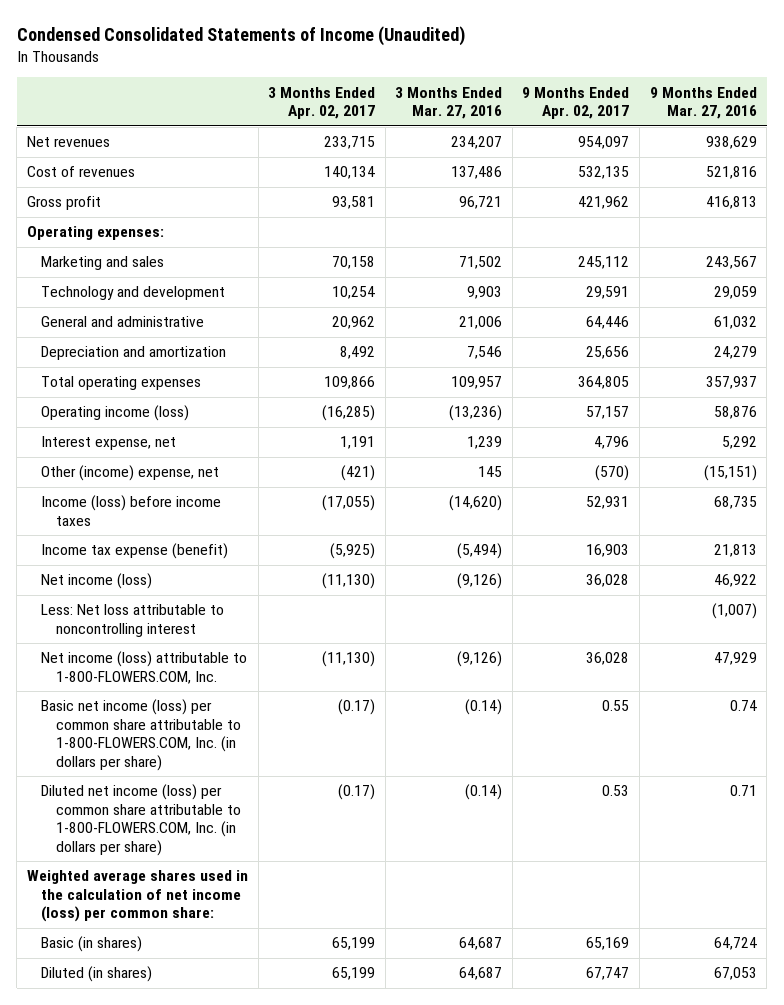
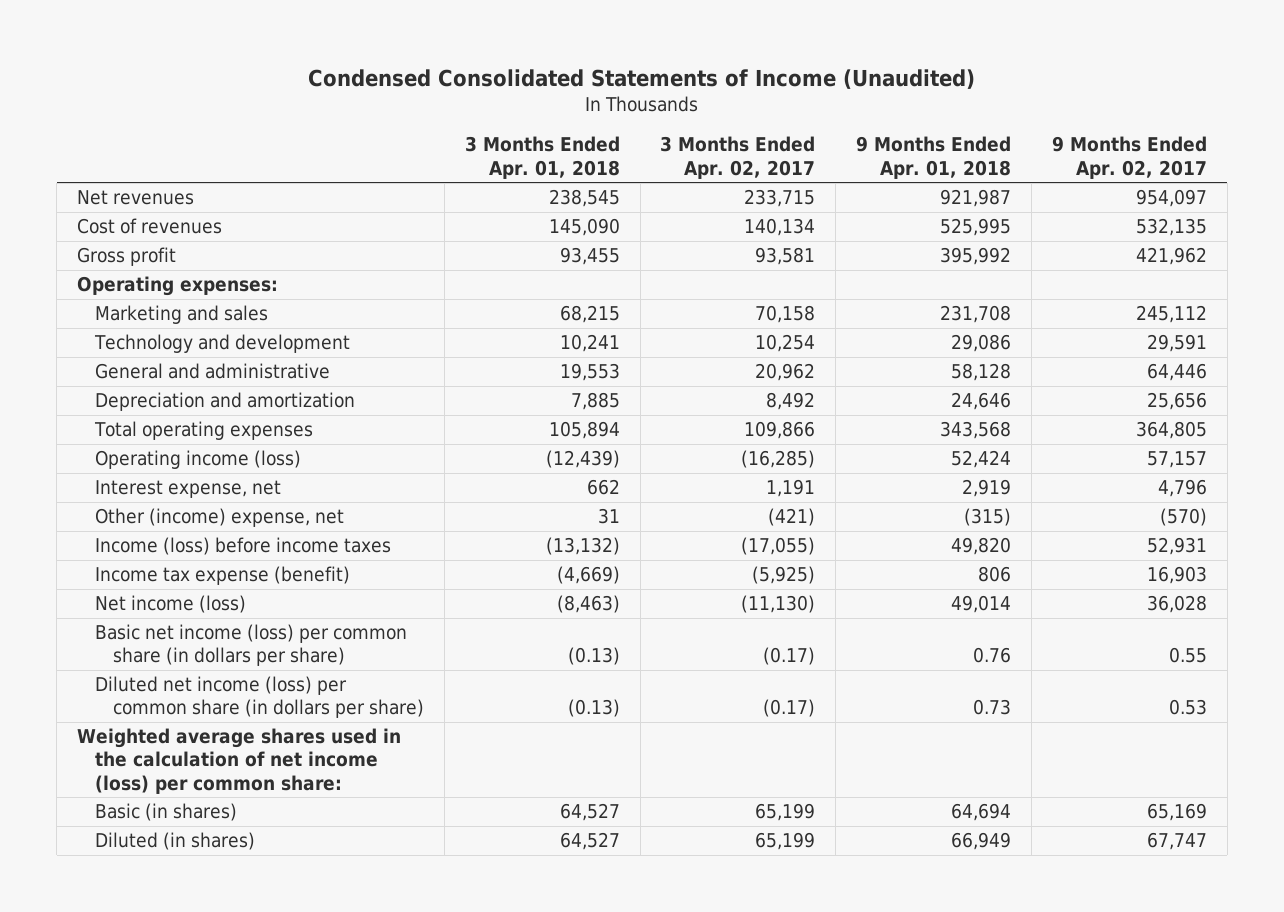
[395,86,503,120] 3 Months Ended Mar. 27, 2016 -> none
[649,86,757,120] 9 Months Ended Mar. 27, 2016 -> none
none -> [464,136,620,179] 3 Months Ended Apr. 01, 2018
none -> [856,136,1012,179] 9 Months Ended Apr. 01, 2018
[41,604,225,637] Less: Net loss attributable to noncontrolling interest -> none
[41,651,248,684] Net income (loss) attributable to 1-800-FLOWERS.COM, Inc. -> none
[41,699,241,771] Basic net income (loss) per common share attributable to 1-800-FLOWERS.COM, Inc. (in dollars per share) -> [95,624,408,667] Basic net income (loss) per common share (in dollars per share)
[41,784,241,856] Diluted net income (loss) per common share attributable to 1-800-FLOWERS.COM, Inc. (in dollars per share) -> [95,676,424,719] Diluted net income (loss) per common share (in dollars per share)

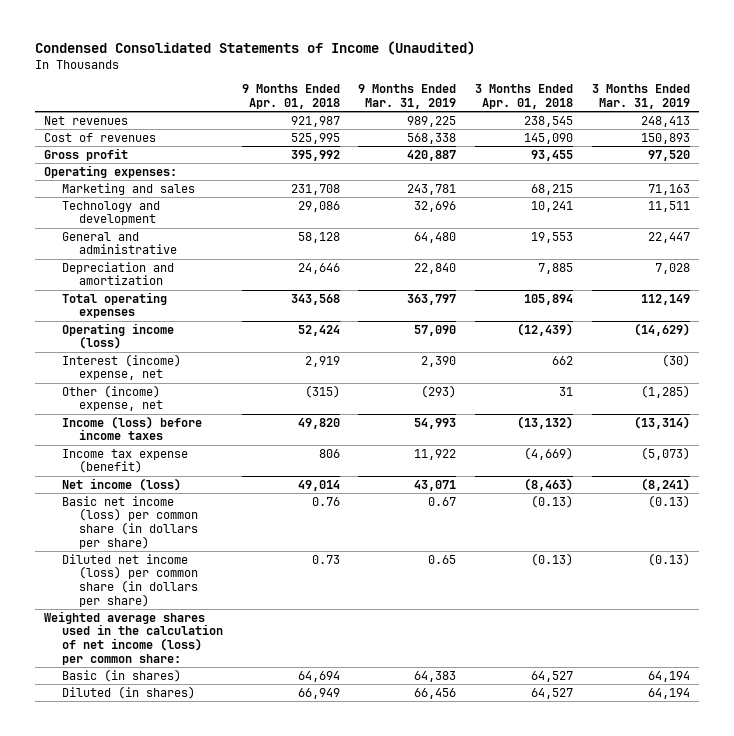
[660,136,816,179] 3 Months Ended Apr. 02, 2017 -> none
[1051,136,1207,179] 9 Months Ended Apr. 02, 2017 -> none
none -> [358,84,457,109] 9 Months Ended Mar. 31, 2019
none -> [591,84,690,109] 3 Months Ended Mar. 31, 2019
[95,480,282,499] Interest expense, net -> [61,353,181,381] Interest (income) expense, net

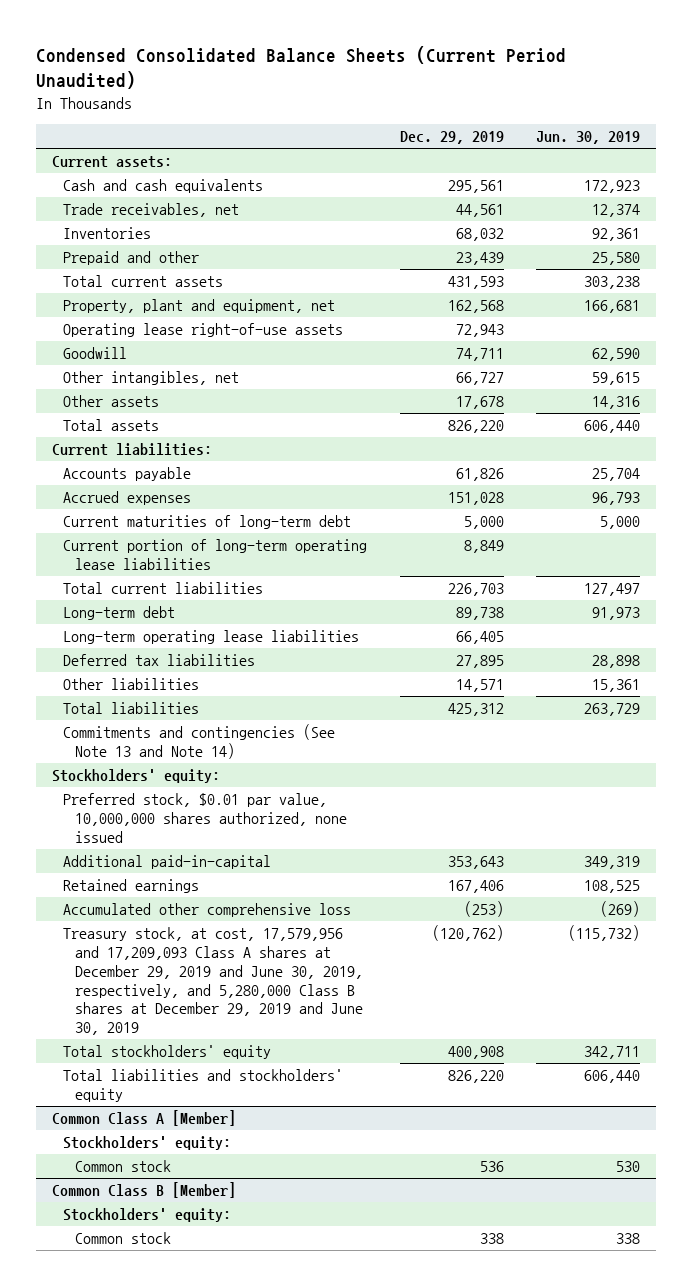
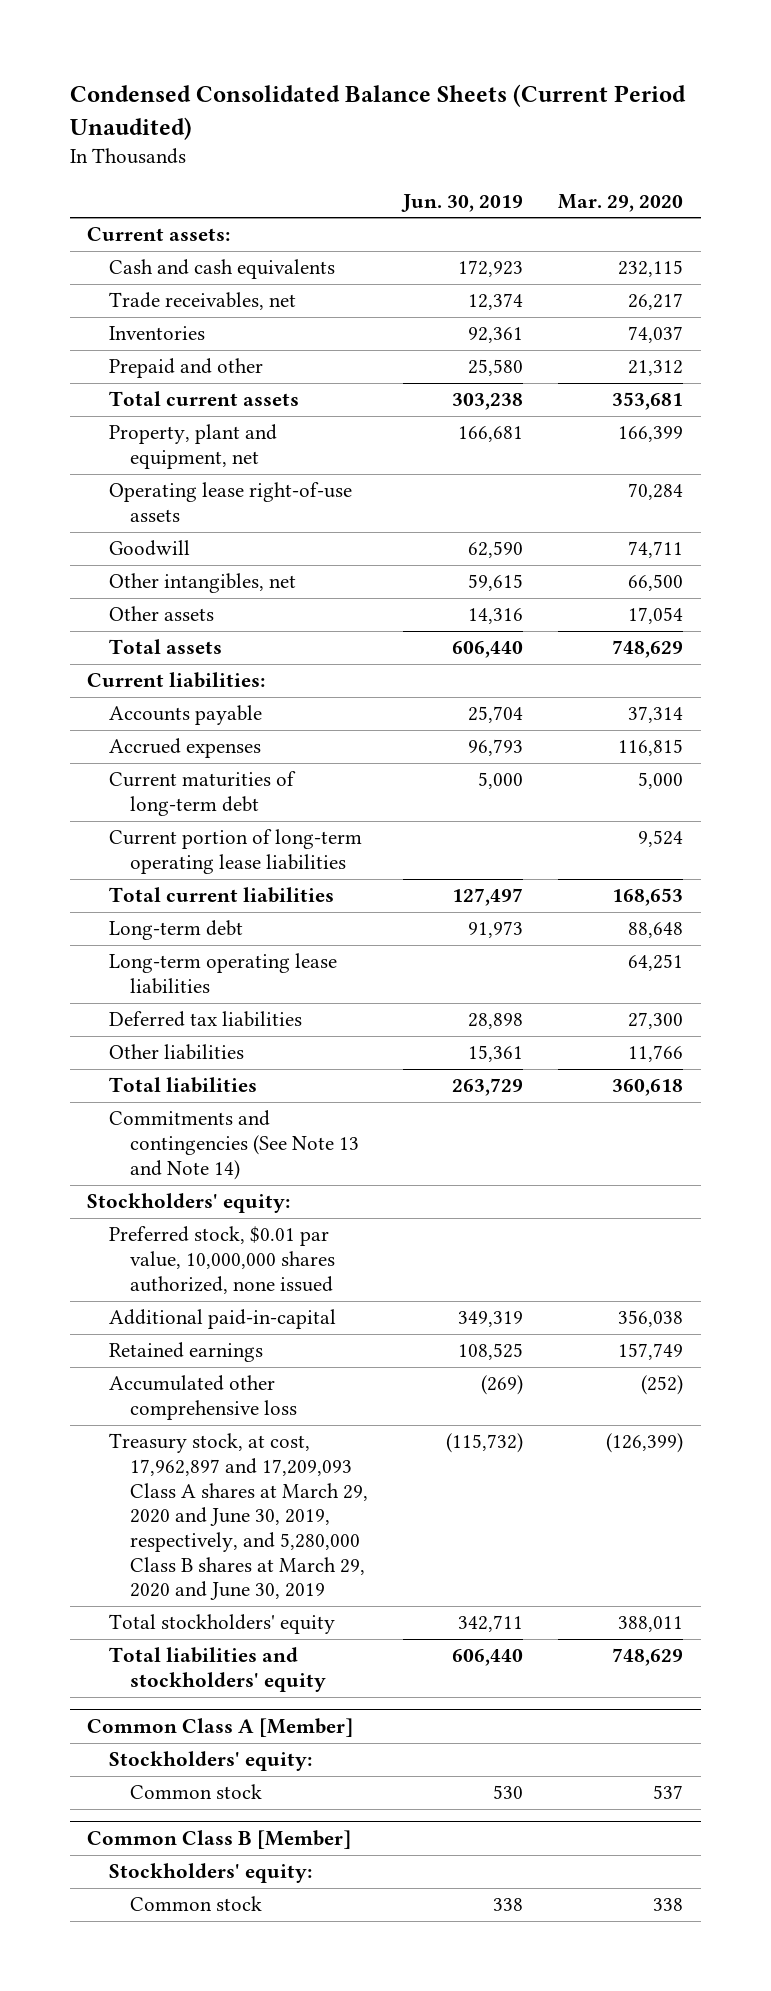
[399,131,504,145] Dec. 29, 2019 -> none
none -> [558,193,684,212] Mar. 29, 2020
[63,927,363,1036] Treasury stock, at cost, 17,579,956 and 17,209,093 Class A shares at December 29, 2019 and June 30, 2019, respectively, and 5,280,000 Class B shares at December 29, 2019 and June 30, 2019 -> [108,1433,369,1601] Treasury stock, at cost, 17,962,897 and 17,209,093 Class A shares at March 29, 2020 and June 30, 2019, respectively, and 5,280,000 Class B shares at March 29, 2020 and June 30, 2019

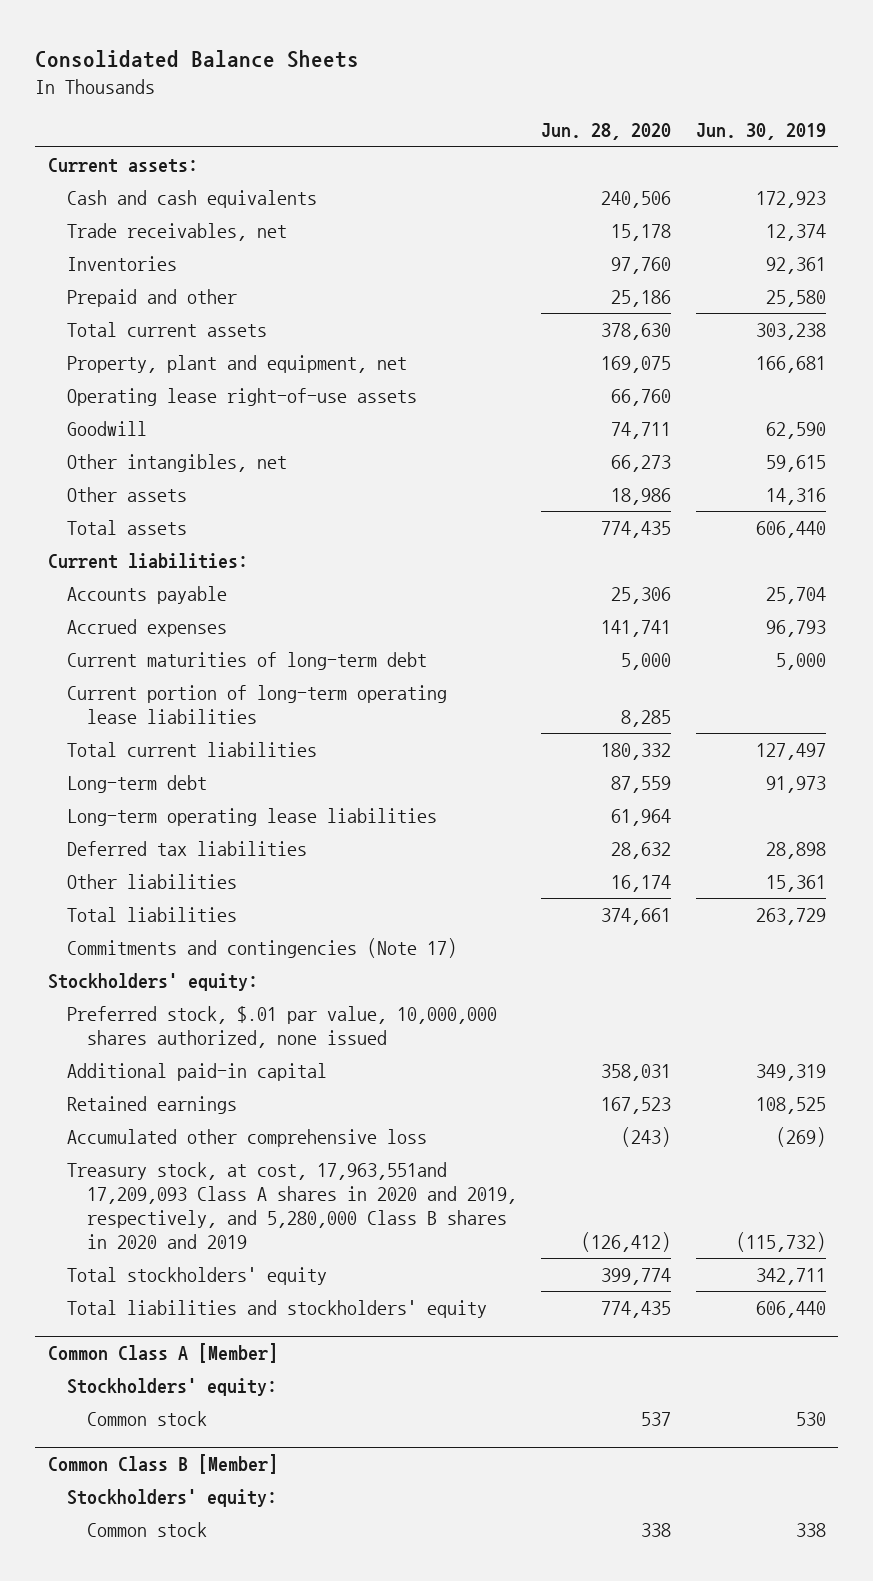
[69,84,686,140] Condensed Consolidated Balance Sheets (Current Period Unaudited) -> [35,50,360,69] Consolidated Balance Sheets
[558,193,684,212] Mar. 29, 2020 -> none
none -> [541,123,672,141] Jun. 28, 2020
[108,1110,360,1180] Commitments and contingencies (See Note 13 and Note 14) -> [67,938,458,959] Commitments and contingencies (Note 17)
[108,1226,336,1294] Preferred stock, $0.01 par value, 10,000,000 shares authorized, none issued -> [67,1006,498,1049] Preferred stock, $.01 par value, 10,000,000 shares authorized, none issued
[108,1309,336,1330] Additional paid-in-capital -> [67,1063,328,1082] Additional paid-in capital
[108,1433,369,1601] Treasury stock, at cost, 17,962,897 and 17,209,093 Class A shares at March 29, 2020 and June 30, 2019, respectively, and 5,280,000 Class B shares at March 29, 2020 and June 30, 2019 -> [67,1162,517,1250] Treasury stock, at cost, 17,963,551and 17,209,093 Class A shares in 2020 and 2019, respectively, and 5,280,000 Class B shares in 2020 and 2019

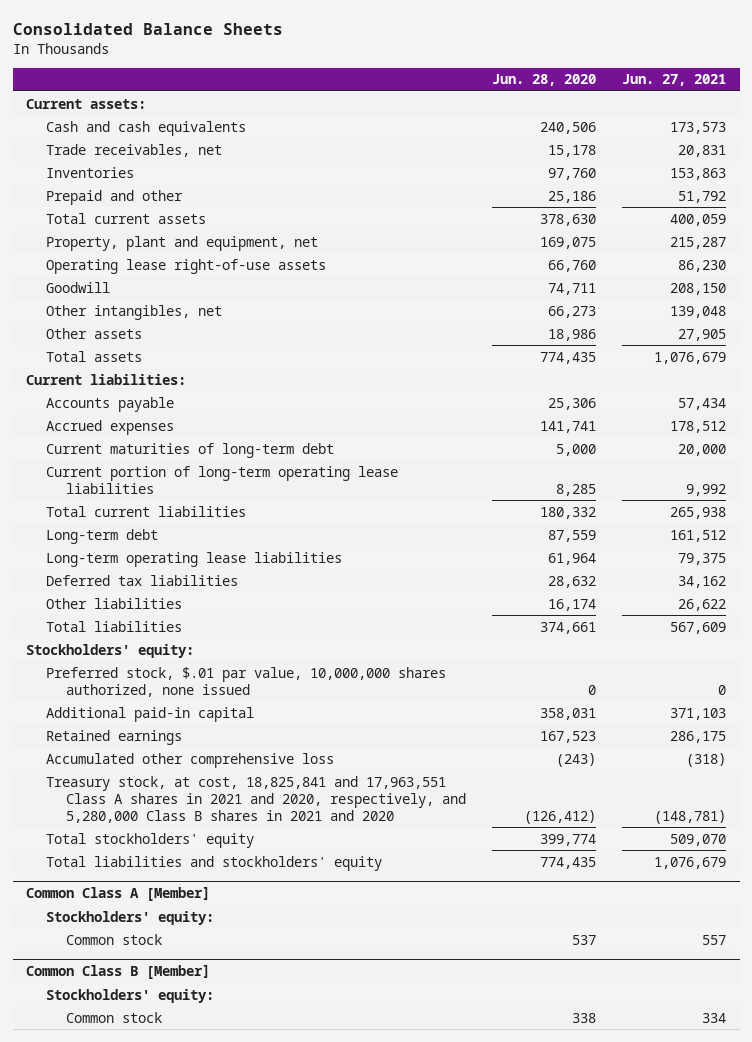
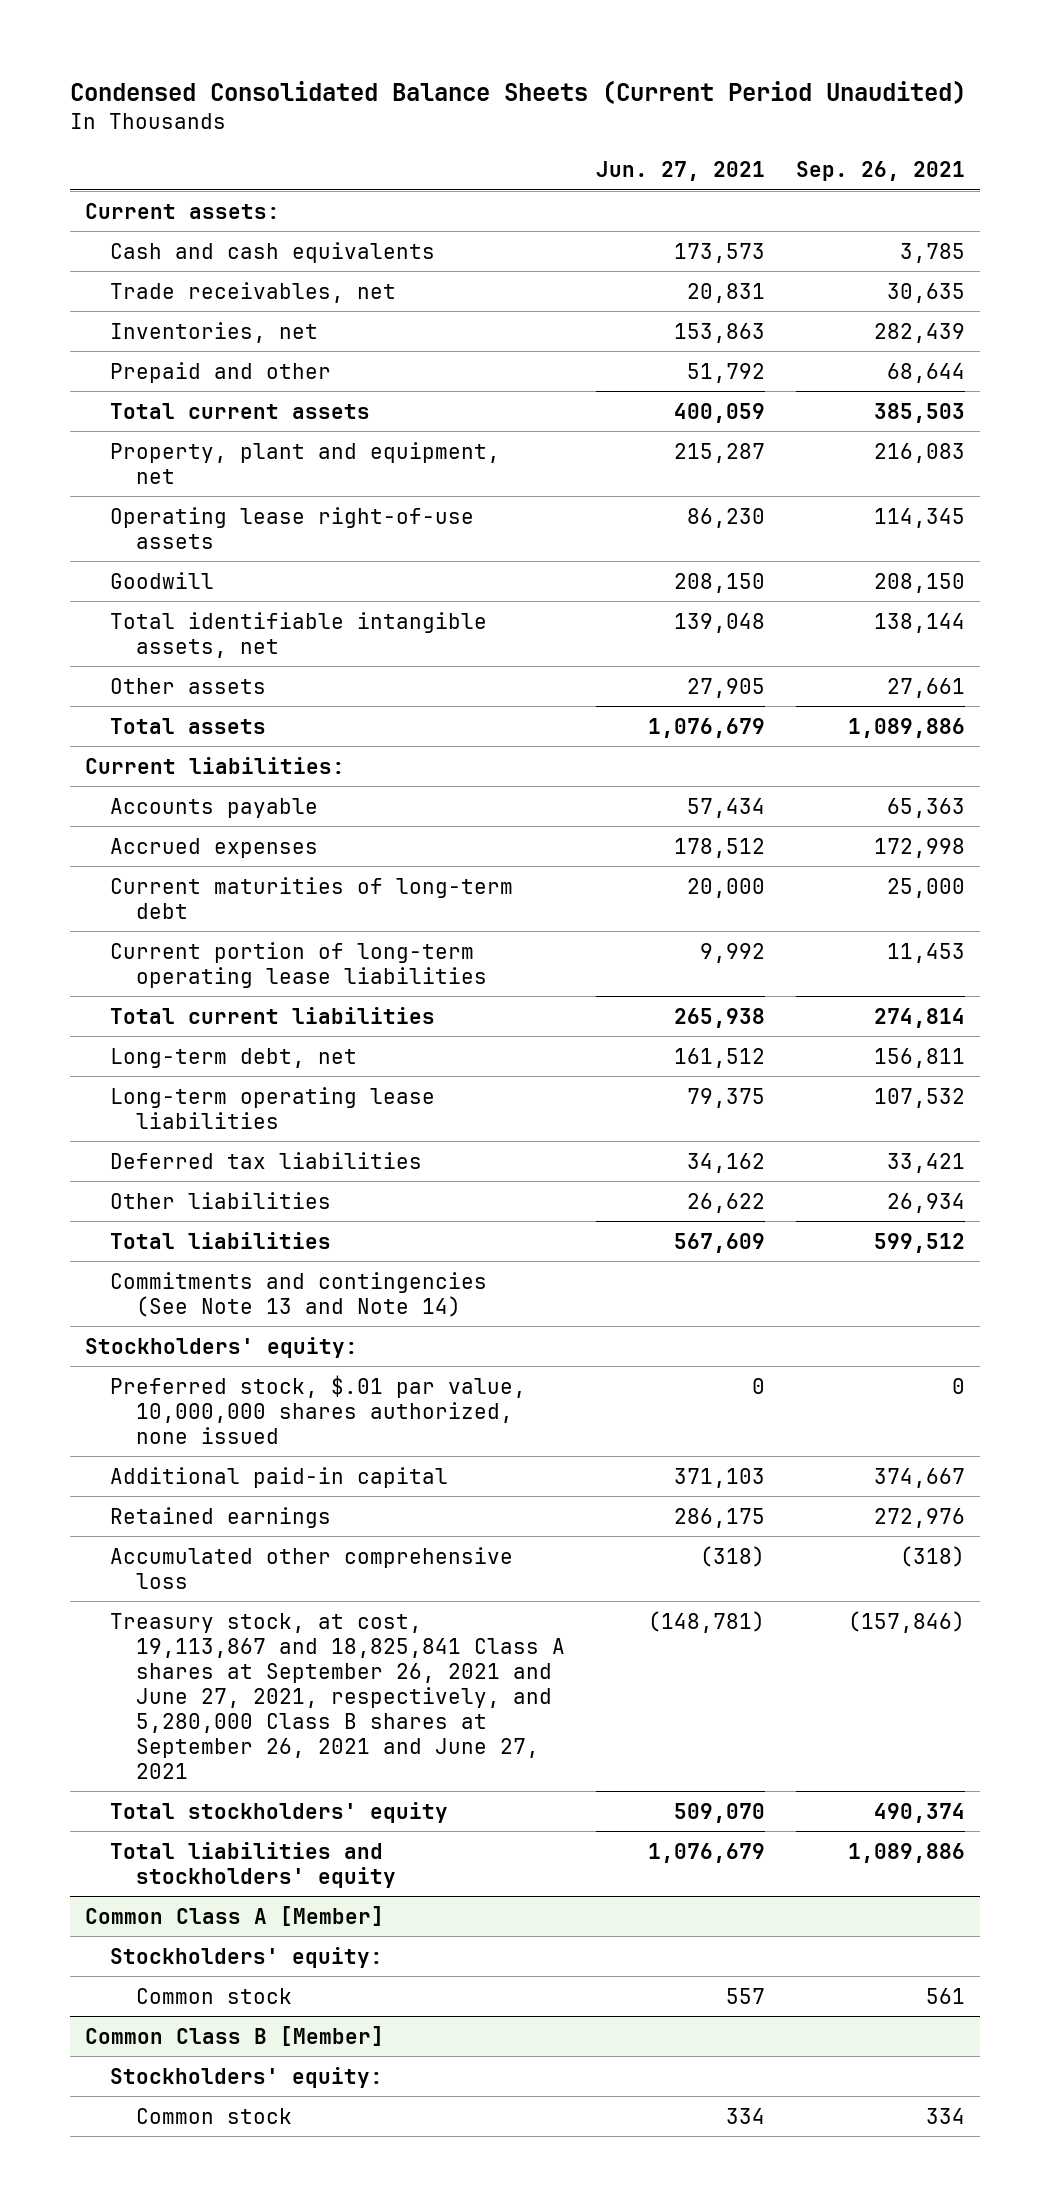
[12,22,283,35] Consolidated Balance Sheets -> [69,80,966,105] Condensed Consolidated Balance Sheets (Current Period Unaudited)
[492,74,597,87] Jun. 28, 2020 -> none
none -> [795,161,965,182] Sep. 26, 2021
[45,166,134,178] Inventories -> [110,321,319,343] Inventories, net
[45,304,222,320] Other intangibles, net -> [110,611,488,658] Total identifiable intangible assets, net
[45,528,158,544] Long-term debt -> [110,1047,358,1068] Long-term debt, net
none -> [110,1271,488,1317] Commitments and contingencies (See Note 13 and Note 14)
[45,775,467,823] Treasury stock, at cost, 18,825,841 and 17,963,551 Class A shares in 2021 and 2020, respectively, and 5,280,000 Class B shares in 2021 and 2020 -> [110,1612,565,1779] Treasury stock, at cost, 19,113,867 and 18,825,841 Class A shares at September 26, 2021 and June 27, 2021, respectively, and 5,280,000 Class B shares at September 26, 2021 and June 27, 2021

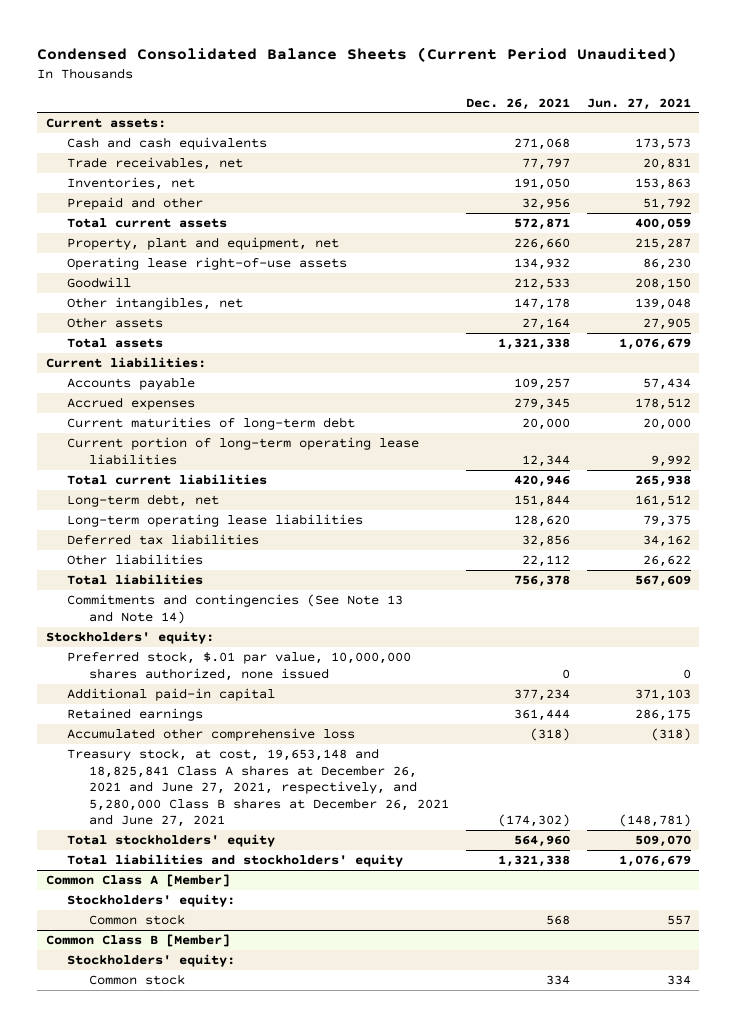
[795,161,965,182] Sep. 26, 2021 -> none
none -> [465,97,570,110] Dec. 26, 2021
[110,611,488,658] Total identifiable intangible assets, net -> [67,297,244,311] Other intangibles, net
[110,1612,565,1779] Treasury stock, at cost, 19,113,867 and 18,825,841 Class A shares at September 26, 2021 and June 27, 2021, respectively, and 5,280,000 Class B shares at September 26, 2021 and June 27, 2021 -> [67,748,449,828] Treasury stock, at cost, 19,653,148 and 18,825,841 Class A shares at December 26, 2021 and June 27, 2021, respectively, and 5,280,000 Class B shares at December 26, 2021 and June 27, 2021

